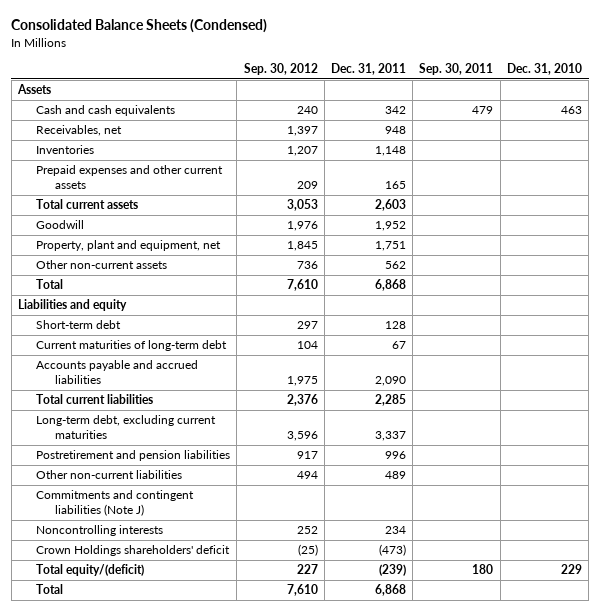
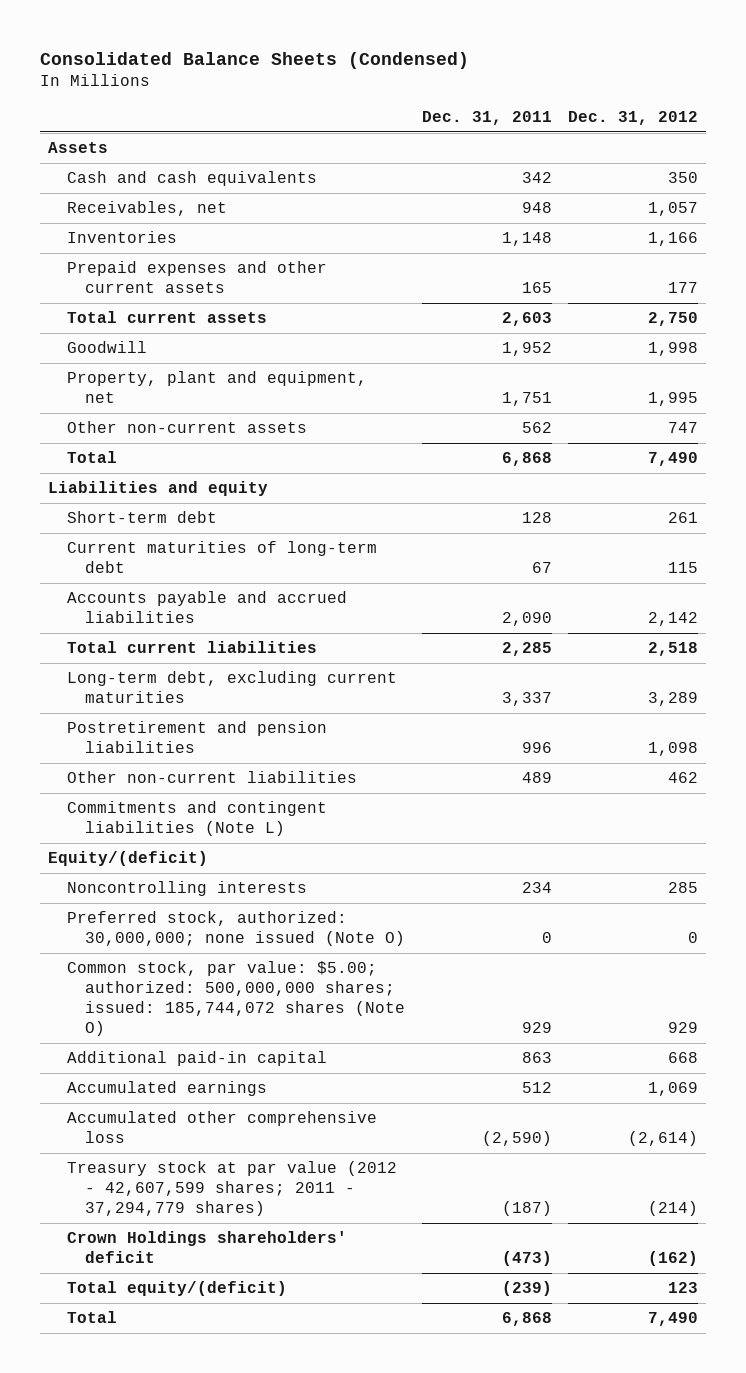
[243,63,318,76] Sep. 30, 2012 -> none
[419,63,494,76] Sep. 30, 2011 -> none
[506,63,582,76] Dec. 31, 2010 -> none
none -> [568,110,699,125] Dec. 31, 2012
[36,490,195,517] Commitments and contingent liabilities (Note J) -> [66,801,327,837] Commitments and contingent liabilities (Note L)
none -> [48,851,209,867] Equity/(deficit)
none -> [66,911,406,947] Preferred stock, authorized: 30,000,000; none issued (Note O)
none -> [66,961,406,1036] Common stock, par value: $5.00; authorized: 500,000,000 shares; issued: 185,744,072 shares (Note O)
none -> [66,1051,327,1067] Additional paid-in capital
none -> [66,1081,267,1097] Accumulated earnings
none -> [66,1111,377,1144] Accumulated other comprehensive loss
none -> [66,1161,397,1216] Treasury stock at par value (2012 - 42,607,599 shares; 2011 - 37,294,779 shares)

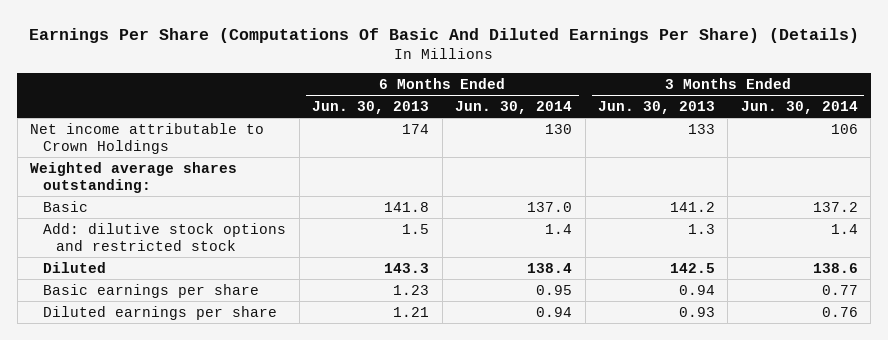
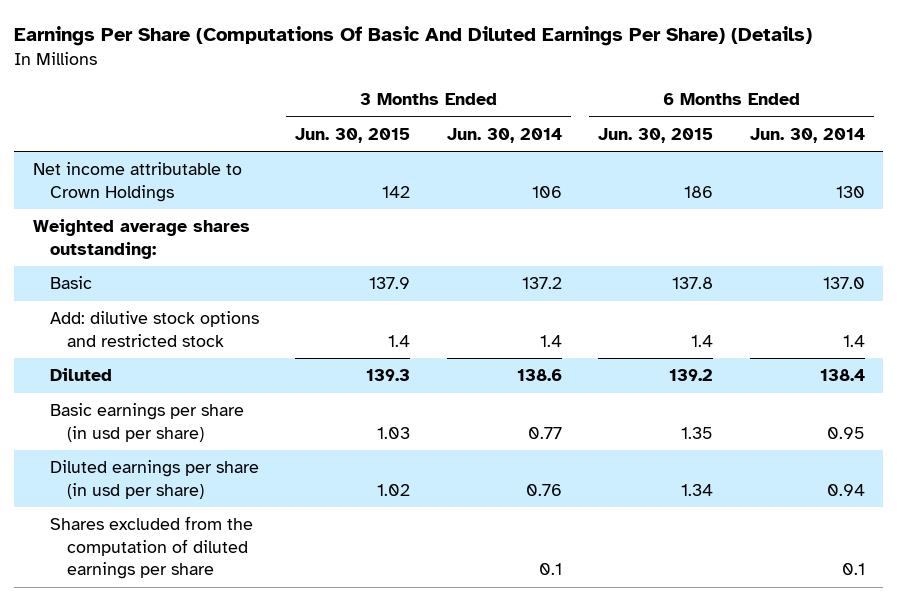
[312,100,430,114] Jun. 30, 2013 -> none
[598,100,716,114] Jun. 30, 2013 -> none
none -> [295,127,411,143] Jun. 30, 2015
none -> [598,127,714,143] Jun. 30, 2015
[43,283,260,298] Basic earnings per share -> [49,403,244,442] Basic earnings per share (in usd per share)
[43,305,278,320] Diluted earnings per share -> [49,460,259,499] Diluted earnings per share (in usd per share)
none -> [49,516,253,580] Shares excluded from the computation of diluted earnings per share

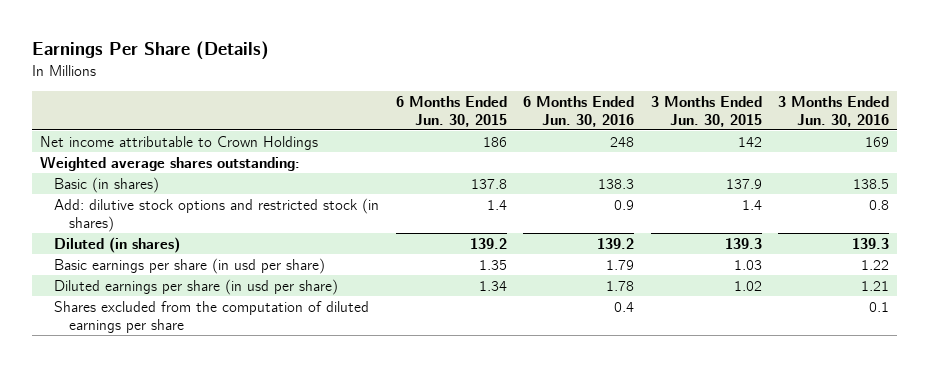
[14,26,813,47] Earnings Per Share (Computations Of Basic And Diluted Earnings Per Share) (Details) -> [31,41,269,61] Earnings Per Share (Details)
[446,127,562,143] Jun. 30, 2014 -> none
[750,127,866,143] Jun. 30, 2014 -> none
none -> [523,95,635,127] 6 Months Ended Jun. 30, 2016
none -> [778,95,890,127] 3 Months Ended Jun. 30, 2016
[49,276,92,290] Basic -> [54,176,160,193] Basic (in shares)
[49,311,259,347] Add: dilutive stock options and restricted stock -> [54,197,380,232] Add: dilutive stock options and restricted stock (in shares)
[49,368,112,382] Diluted -> [54,236,181,253] Diluted (in shares)

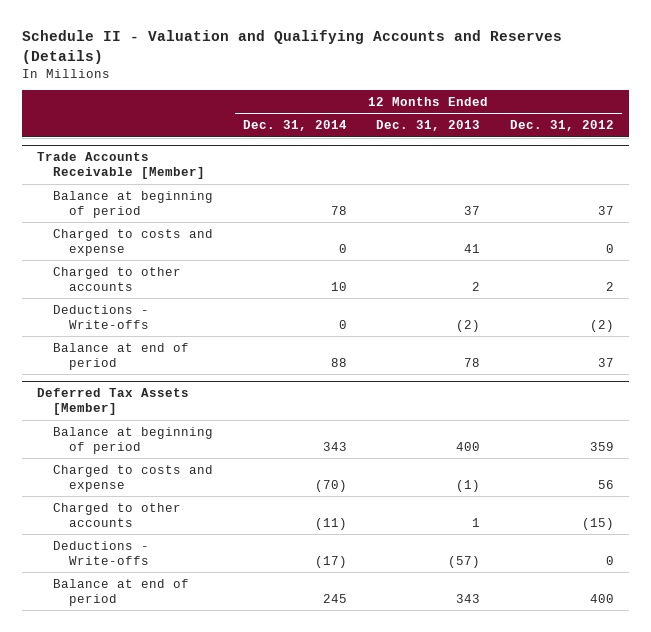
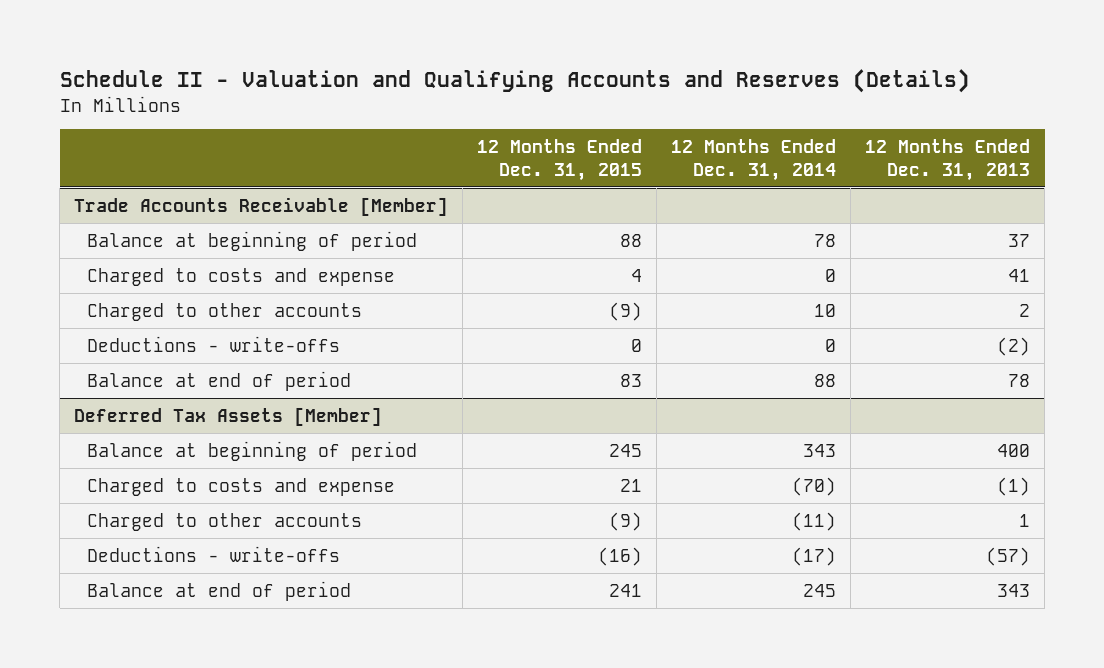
[510,120,615,132] Dec. 31, 2012 -> none
none -> [477,139,643,181] 12 Months Ended Dec. 31, 2015
[52,304,150,329] Deductions - Write-offs -> [86,335,340,352] Deductions - write-offs
[52,540,150,565] Deductions - Write-offs -> [86,545,340,562] Deductions - write-offs

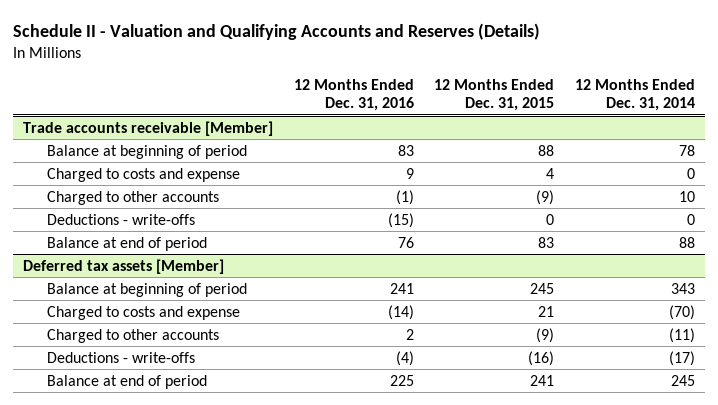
[865,139,1031,181] 12 Months Ended Dec. 31, 2013 -> none
none -> [293,78,414,112] 12 Months Ended Dec. 31, 2016
[74,196,449,216] Trade Accounts Receivable [Member] -> [22,120,273,136] Trade accounts receivable [Member]
[74,406,383,426] Deferred Tax Assets [Member] -> [22,258,224,274] Deferred tax assets [Member]

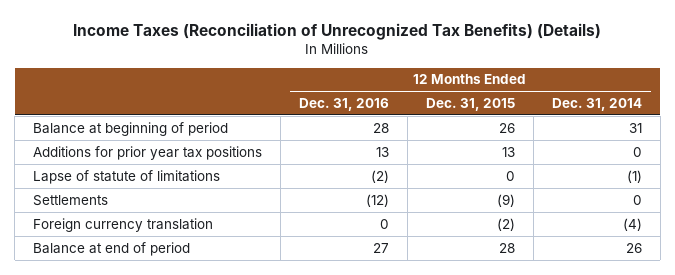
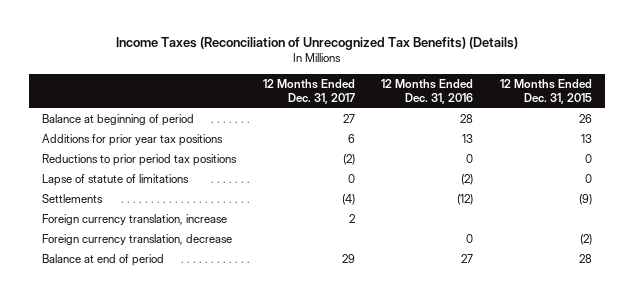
[551,98,642,112] Dec. 31, 2014 -> none
none -> [262,78,355,104] 12 Months Ended Dec. 31, 2017
none -> [42,154,238,167] Reductions to prior period tax positions
none -> [42,214,228,226] Foreign currency translation, increase
[33,217,214,232] Foreign currency translation -> [42,234,233,246] Foreign currency translation, decrease

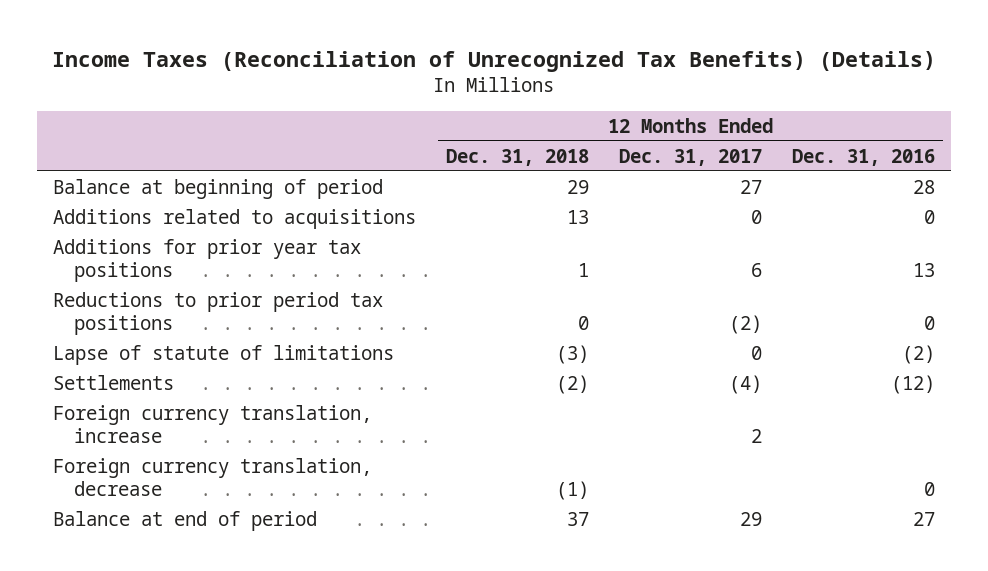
[499,78,592,104] 12 Months Ended Dec. 31, 2015 -> none
none -> [445,148,589,166] Dec. 31, 2018
none -> [52,208,416,229] Additions related to acquisitions

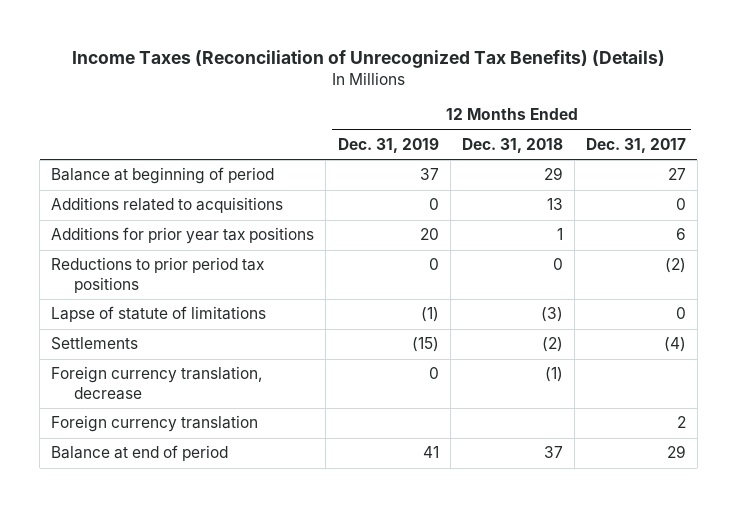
[792,148,936,166] Dec. 31, 2016 -> none
none -> [337,137,439,153] Dec. 31, 2019
[52,404,372,444] Foreign currency translation, increase -> none
none -> [51,415,259,433] Foreign currency translation

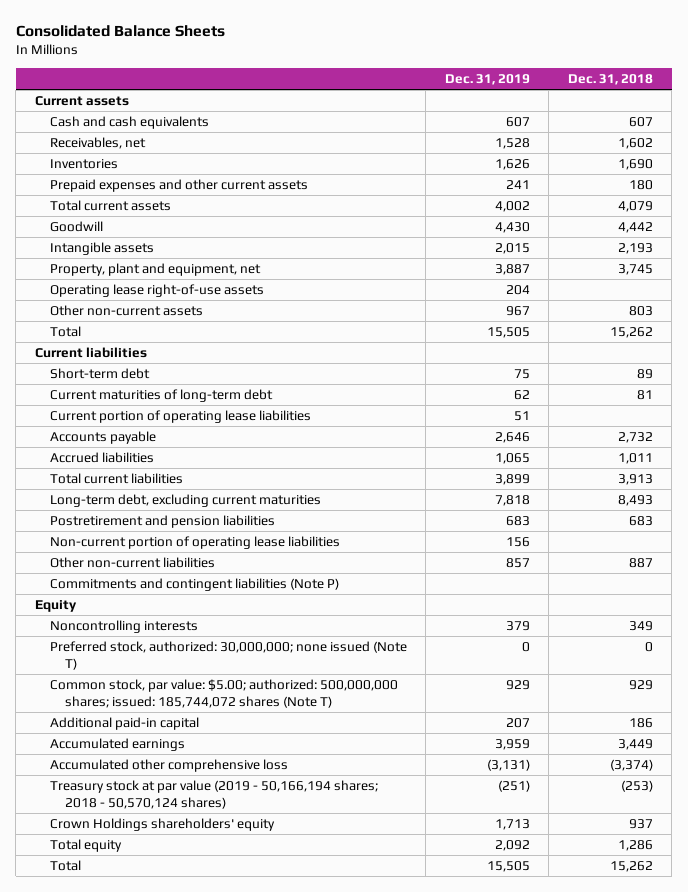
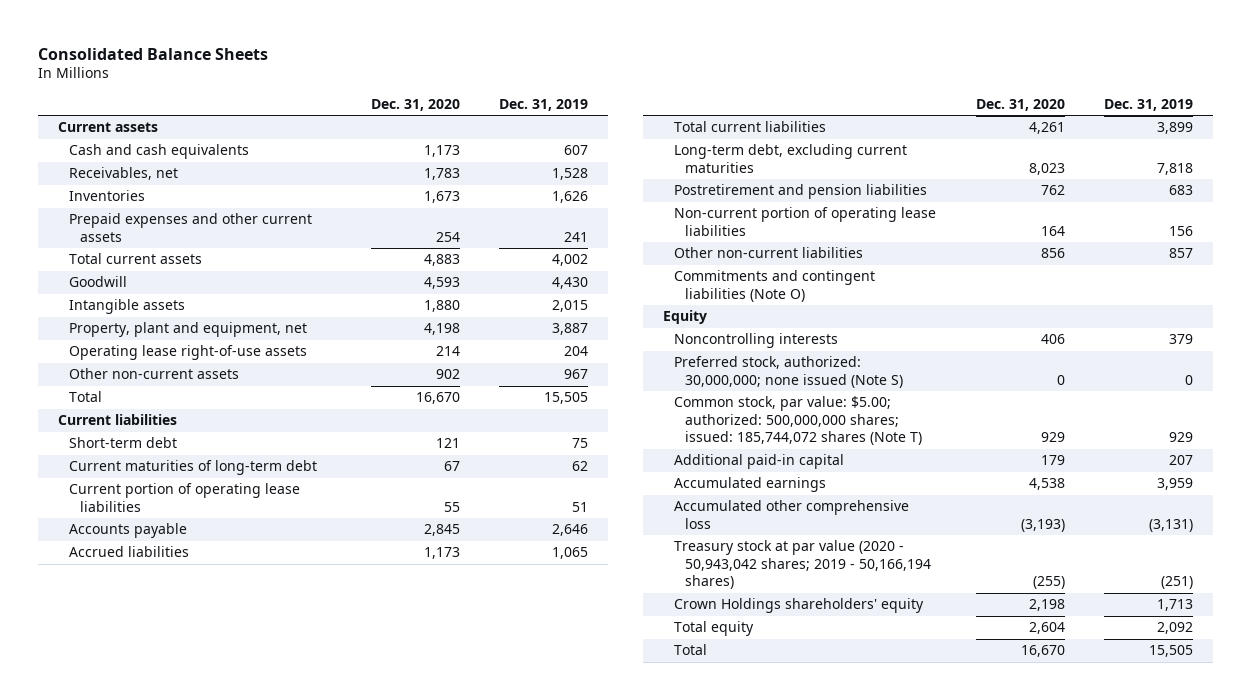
[567,73,653,85] Dec. 31, 2018 -> none
none -> [370,98,460,111] Dec. 31, 2020
[49,578,339,592] Commitments and contingent liabilities (Note P) -> [673,270,875,302] Commitments and contingent liabilities (Note O)
[49,641,407,670] Preferred stock, authorized: 30,000,000; none issued (Note T) -> [673,356,903,388] Preferred stock, authorized: 30,000,000; none issued (Note S)
[49,780,378,809] Treasury stock at par value (2019 - 50,166,194 shares; 2018 - 50,570,124 shares) -> [673,540,931,590] Treasury stock at par value (2020 - 50,943,042 shares; 2019 - 50,166,194 shares)

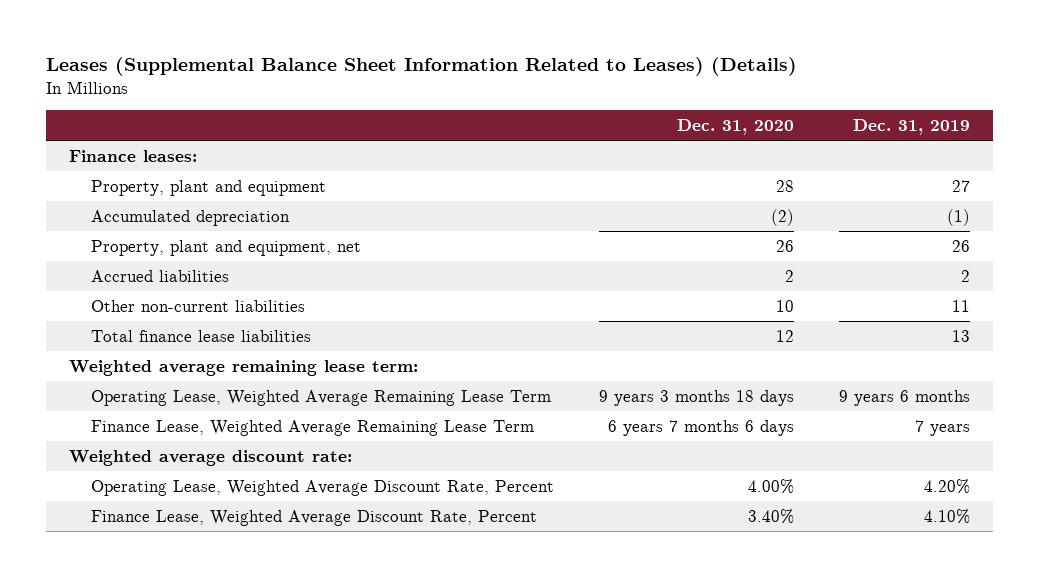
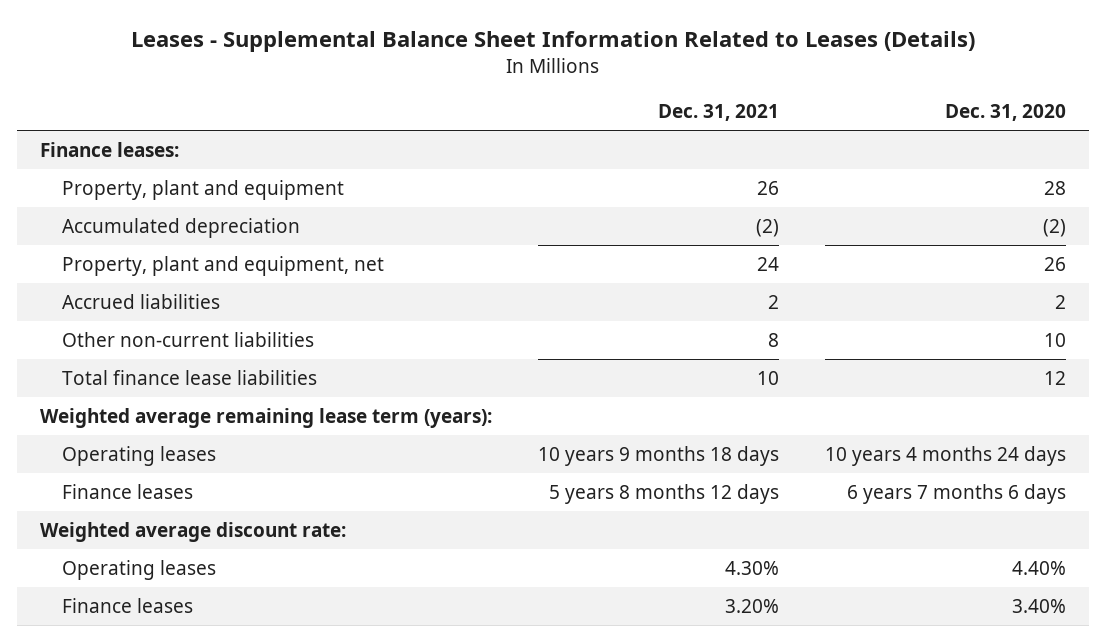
[46,57,798,77] Leases (Supplemental Balance Sheet Information Related to Leases) (Details) -> [131,30,976,52] Leases - Supplemental Balance Sheet Information Related to Leases (Details)
[853,118,971,135] Dec. 31, 2019 -> none
none -> [658,104,780,122] Dec. 31, 2021
[90,389,551,406] Operating Lease, Weighted Average Remaining Lease Term -> none
[68,359,418,376] Weighted average remaining lease term: -> [40,408,493,429] Weighted average remaining lease term (years):
none -> [61,446,216,467] Operating leases
[90,419,534,436] Finance Lease, Weighted Average Remaining Lease Term -> [61,484,193,500] Finance leases
[90,479,554,496] Operating Lease, Weighted Average Discount Rate, Percent -> none
none -> [61,560,216,581] Operating leases
[90,509,537,526] Finance Lease, Weighted Average Discount Rate, Percent -> [61,598,193,614] Finance leases

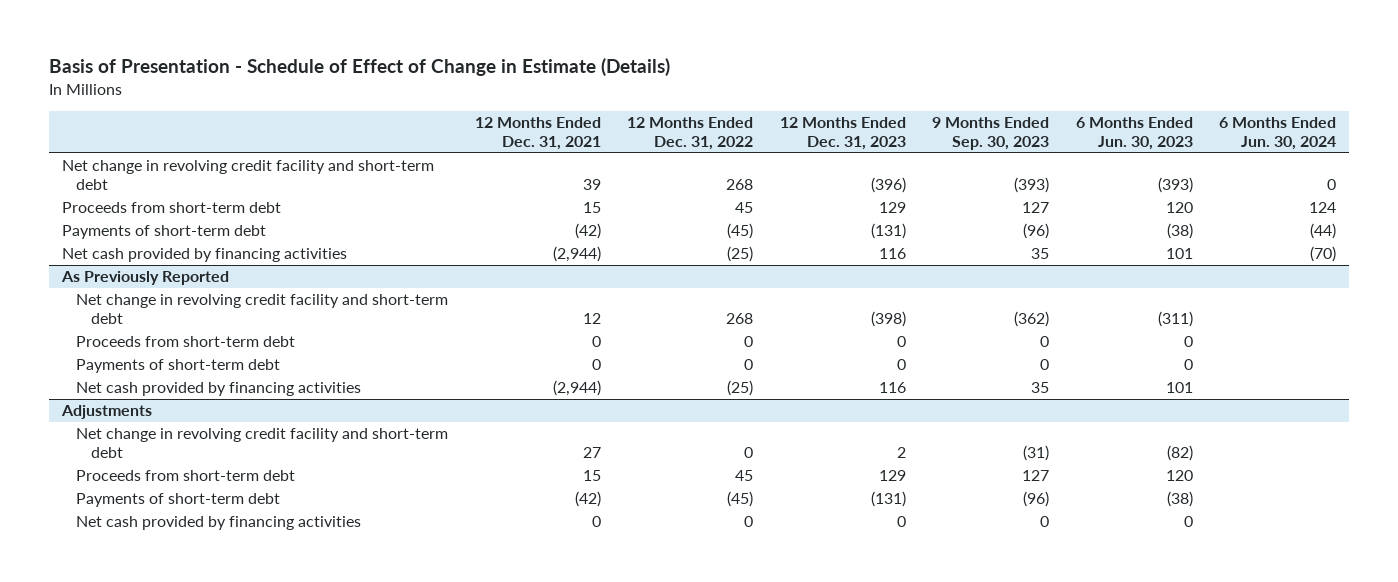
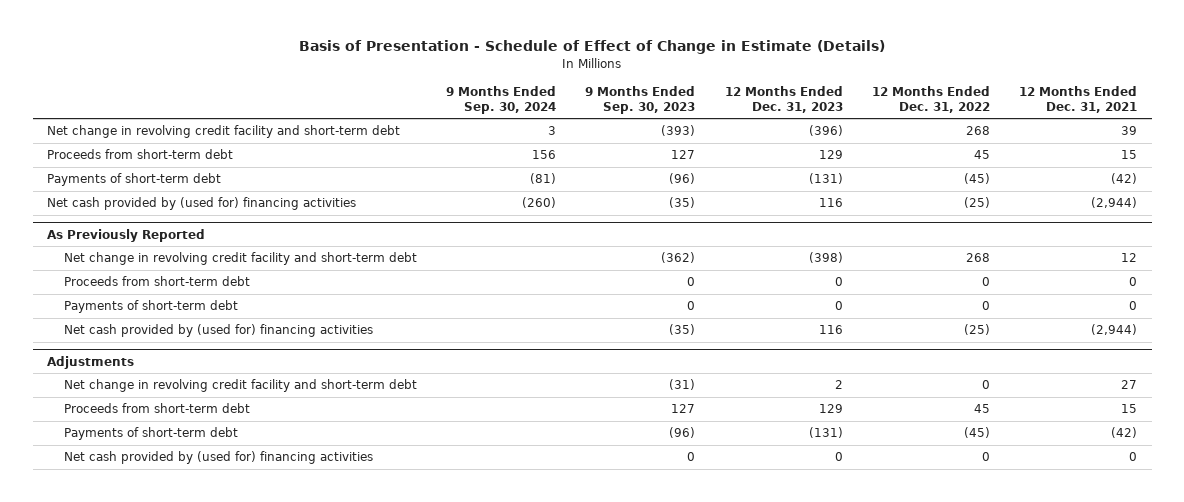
[1075,116,1193,150] 6 Months Ended Jun. 30, 2023 -> none
[1219,116,1337,150] 6 Months Ended Jun. 30, 2024 -> none
none -> [446,85,557,114] 9 Months Ended Sep. 30, 2024
[61,248,347,263] Net cash provided by financing activities -> [47,197,357,211] Net cash provided by (used for) financing activities
[1031,248,1050,260] 35 -> [669,197,696,209] (35)
[76,382,362,397] Net cash provided by financing activities -> [63,324,373,338] Net cash provided by (used for) financing activities
[1031,382,1050,394] 35 -> [669,324,696,336] (35)
[76,516,362,531] Net cash provided by financing activities -> [63,451,373,465] Net cash provided by (used for) financing activities

